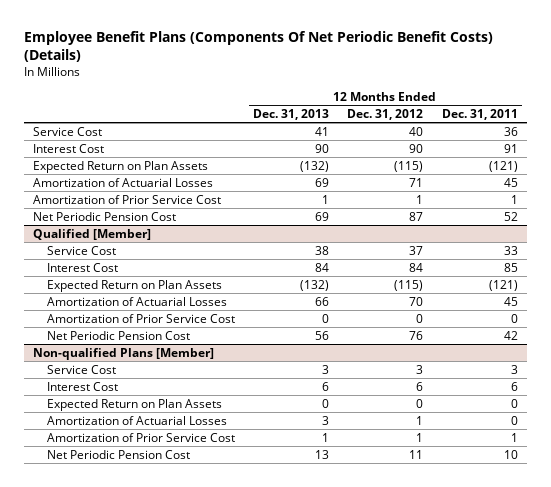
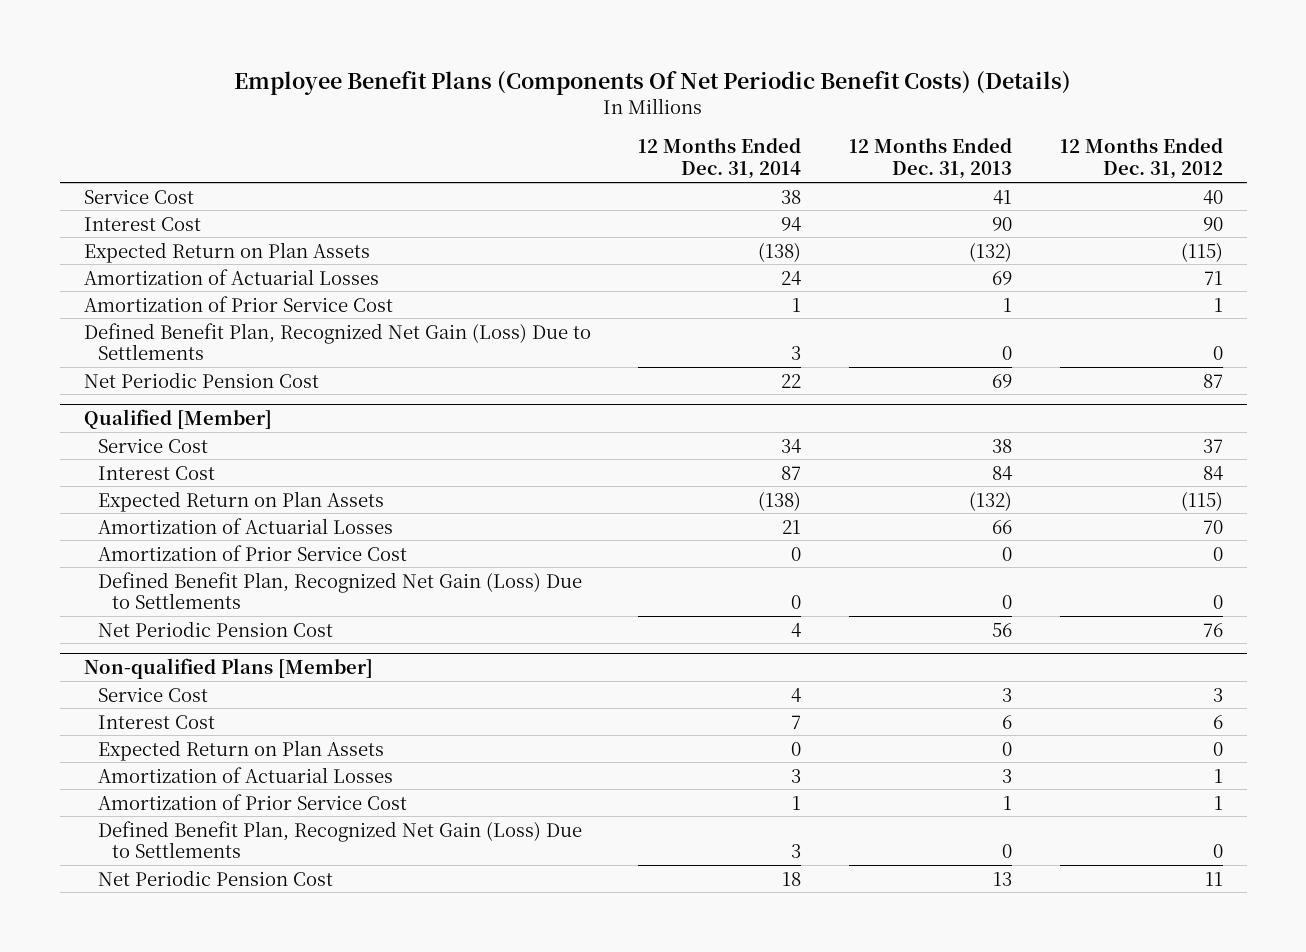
[441,109,518,121] Dec. 31, 2011 -> none
none -> [638,138,802,180] 12 Months Ended Dec. 31, 2014
none -> [83,322,591,361] Defined Benefit Plan, Recognized Net Gain (Loss) Due to Settlements
none -> [97,571,582,610] Defined Benefit Plan, Recognized Net Gain (Loss) Due to Settlements
none -> [97,820,582,859] Defined Benefit Plan, Recognized Net Gain (Loss) Due to Settlements

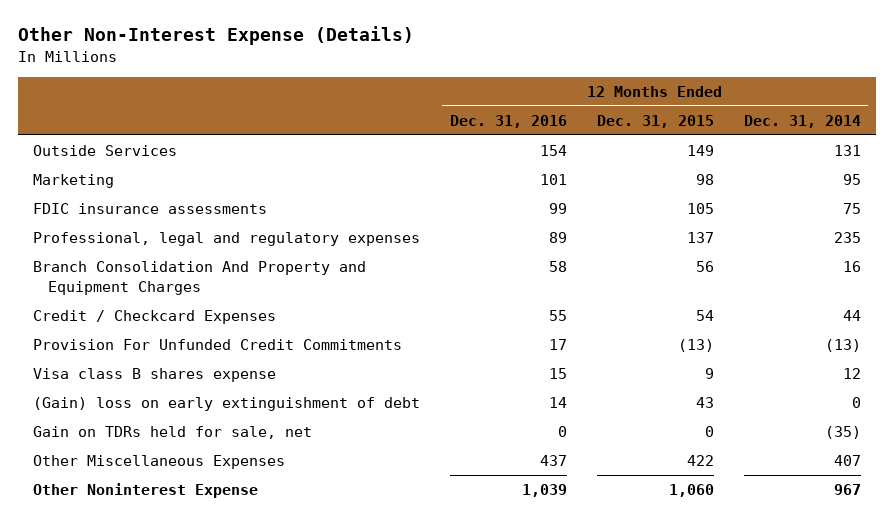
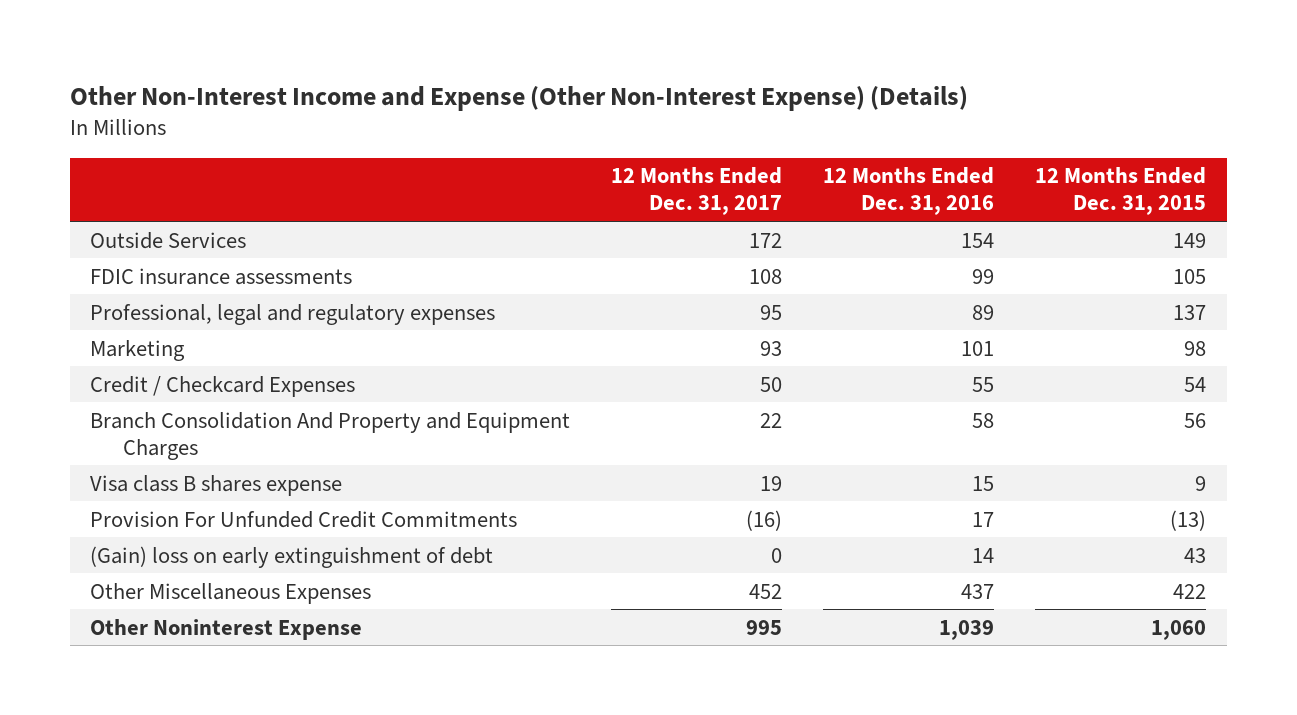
[17,26,414,46] Other Non-Interest Expense (Details) -> [69,85,968,111] Other Non-Interest Income and Expense (Other Non-Interest Expense) (Details)
[743,114,861,128] Dec. 31, 2014 -> none
none -> [611,167,783,216] 12 Months Ended Dec. 31, 2017
[32,174,114,189] Marketing -> [90,339,186,361] Marketing
[32,261,366,295] Branch Consolidation And Property and Equipment Charges -> [90,411,571,460] Branch Consolidation And Property and Equipment Charges
[32,339,402,351] Provision For Unfunded Credit Commitments -> [90,510,518,528] Provision For Unfunded Credit Commitments
[32,426,312,440] Gain on TDRs held for sale, net -> none

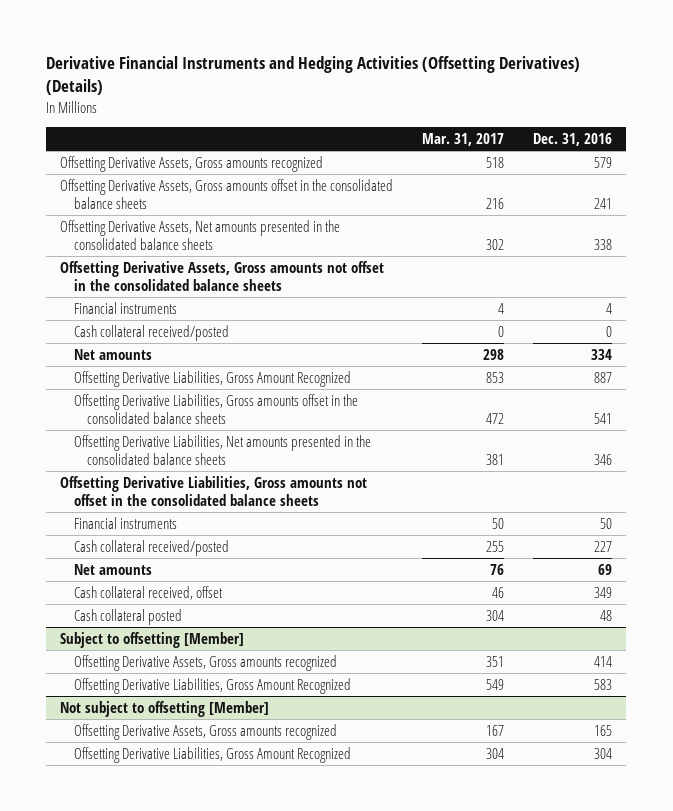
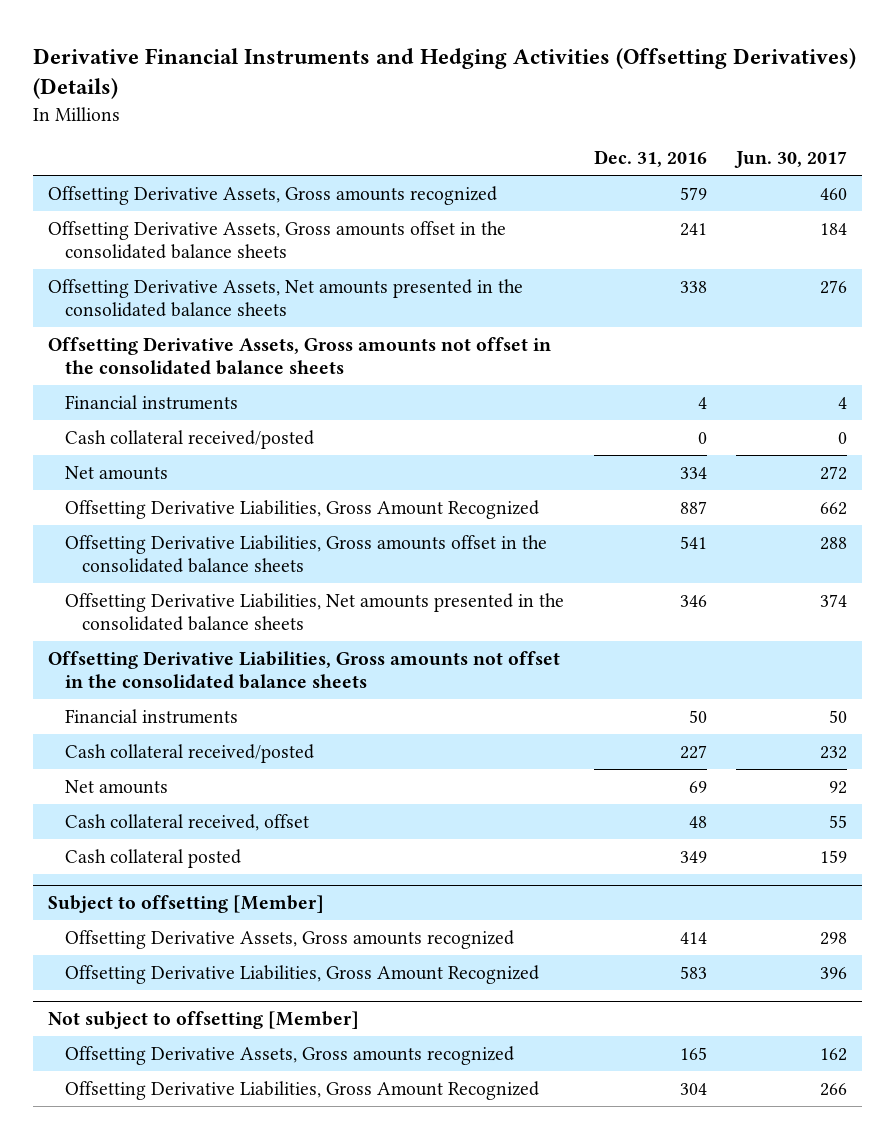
[422,133,505,147] Mar. 31, 2017 -> none
none -> [734,151,848,169] Jun. 30, 2017
[594,586,613,598] 349 -> [688,815,707,828] 48
[600,609,613,621] 48 -> [679,850,707,863] 349

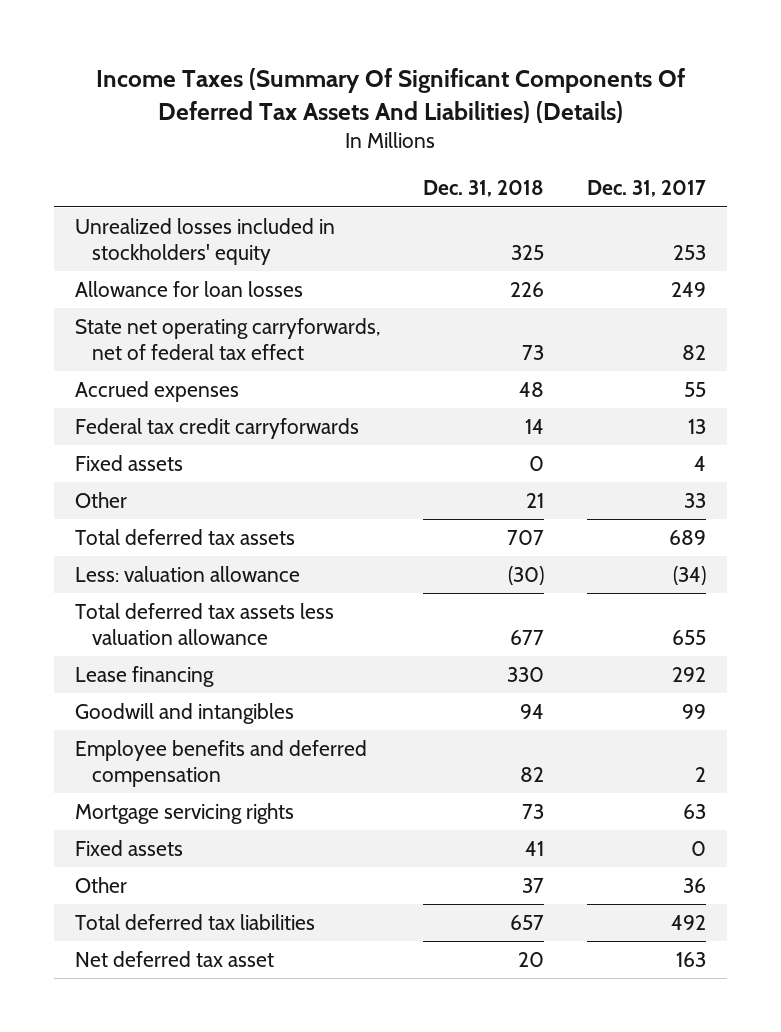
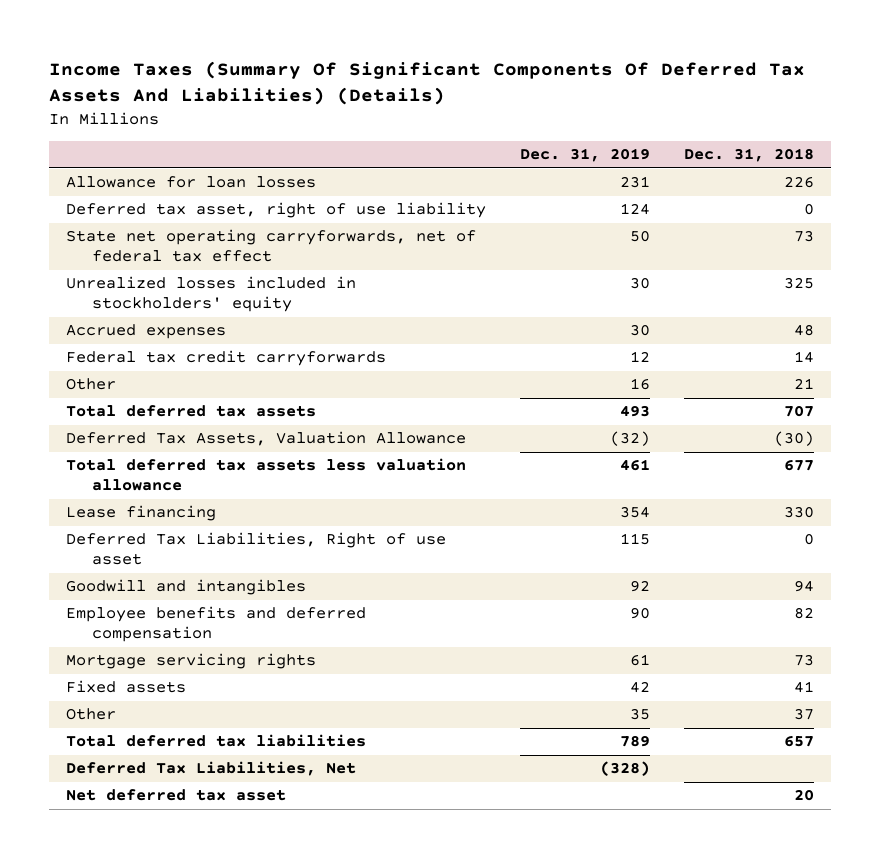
[586,180,706,198] Dec. 31, 2017 -> none
none -> [520,148,651,163] Dec. 31, 2019
none -> [66,202,487,219] Deferred tax asset, right of use liability
[75,217,336,265] Unrealized losses included in stockholders' equity -> [66,276,357,313] Unrealized losses included in stockholders' equity
[75,454,184,471] Fixed assets -> none
[75,565,301,582] Less: valuation allowance -> [66,431,467,447] Deferred Tax Assets, Valuation Allowance
none -> [66,532,447,566] Deferred Tax Liabilities, Right of use asset
none -> [66,761,357,777] Deferred Tax Liabilities, Net

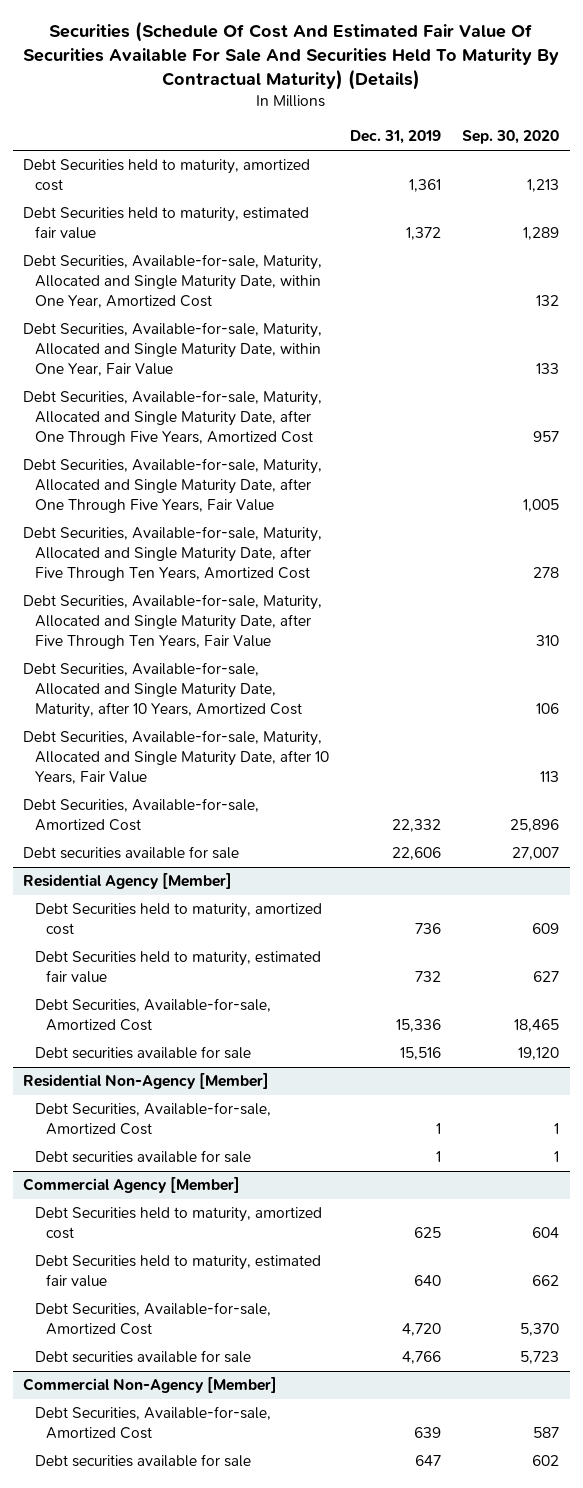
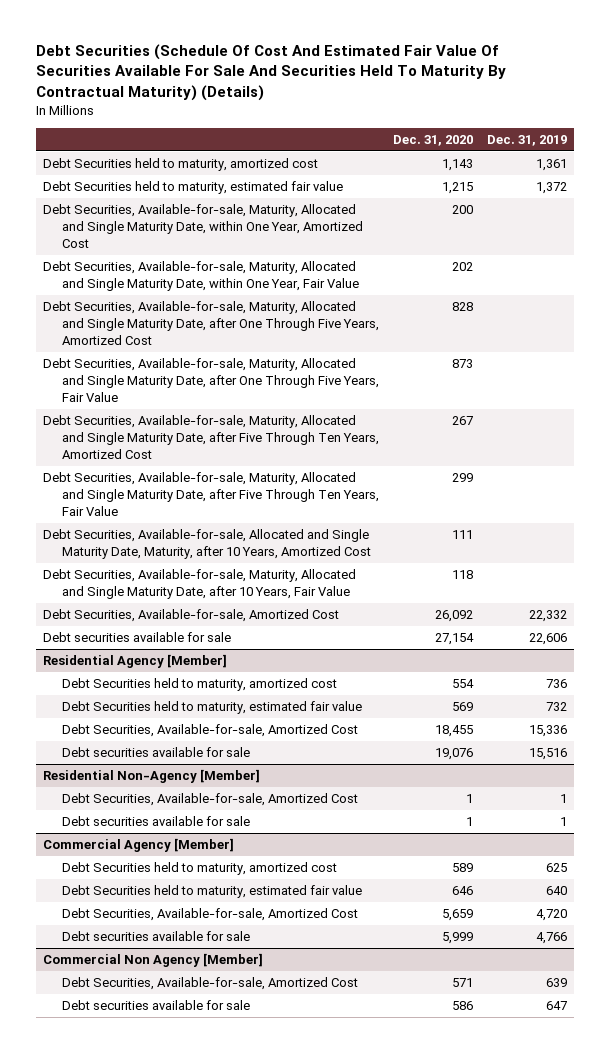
[23,20,560,91] Securities (Schedule Of Cost And Estimated Fair Value Of Securities Available For Sale And Securities Held To Maturity By Contractual Maturity) (Details) -> [35,44,506,101] Debt Securities (Schedule Of Cost And Estimated Fair Value Of Securities Available For Sale And Securities Held To Maturity By Contractual Maturity) (Details)
[462,130,560,145] Sep. 30, 2020 -> none
none -> [393,135,474,147] Dec. 31, 2020
[23,1377,278,1394] Commercial Non-Agency [Member] -> [42,953,263,968] Commercial Non Agency [Member]

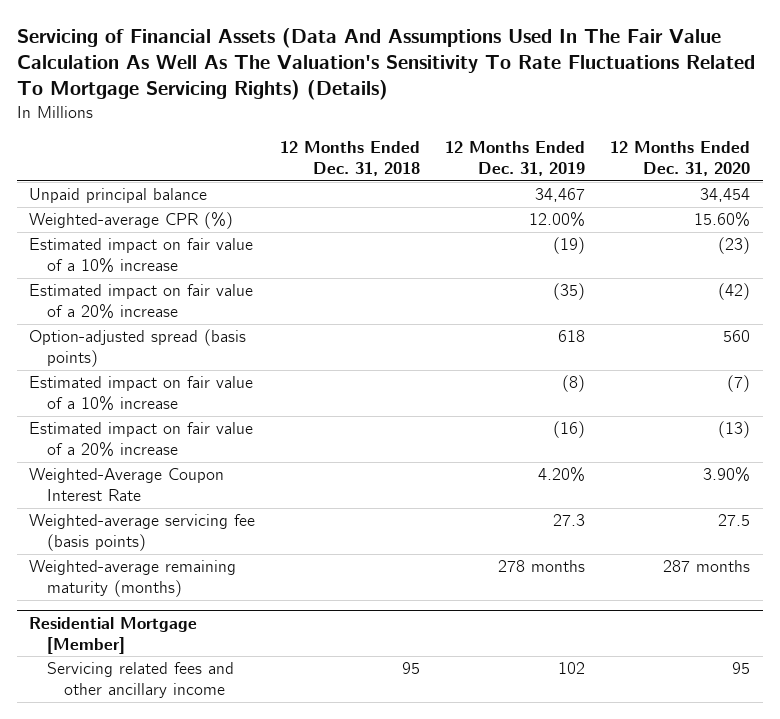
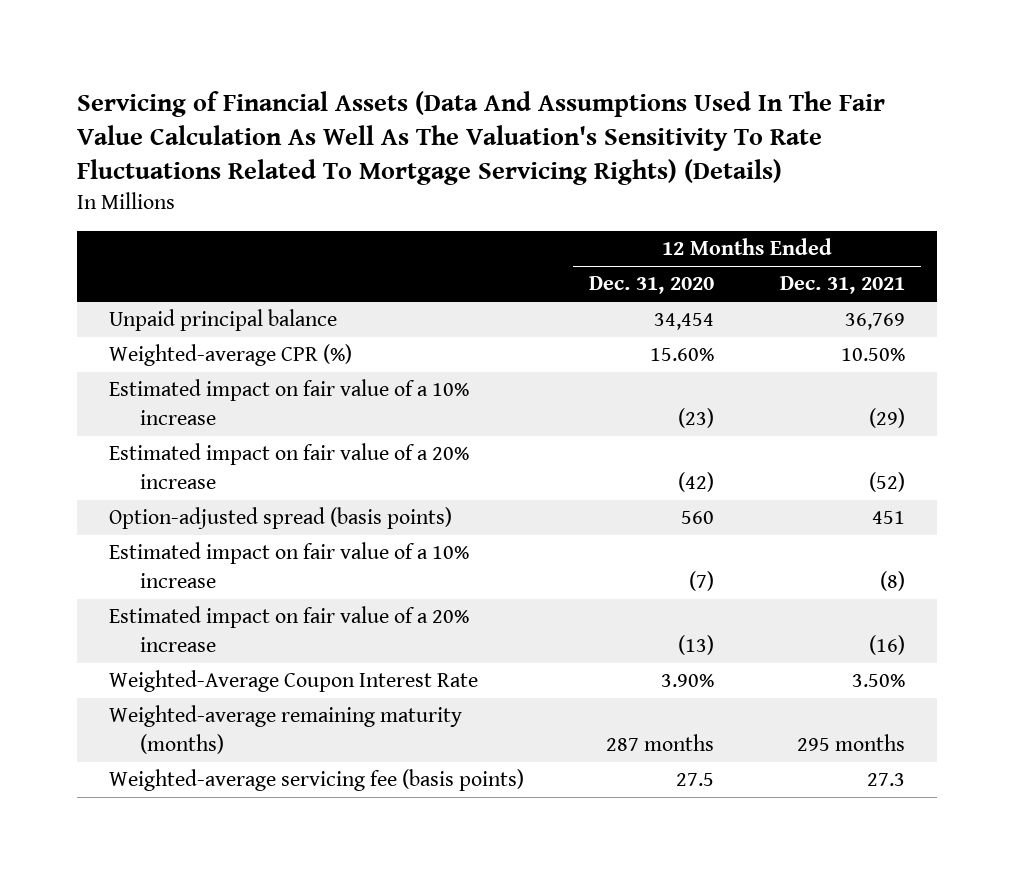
[280,141,421,177] 12 Months Ended Dec. 31, 2018 -> none
[445,141,586,177] 12 Months Ended Dec. 31, 2019 -> none
none -> [779,276,905,295] Dec. 31, 2021
[29,616,198,654] Residential Mortgage [Member] -> none
[46,662,234,699] Servicing related fees and other ancillary income -> none
[29,514,256,552] Weighted-average servicing fee (basis points) -> [109,769,525,792] Weighted-average servicing fee (basis points)

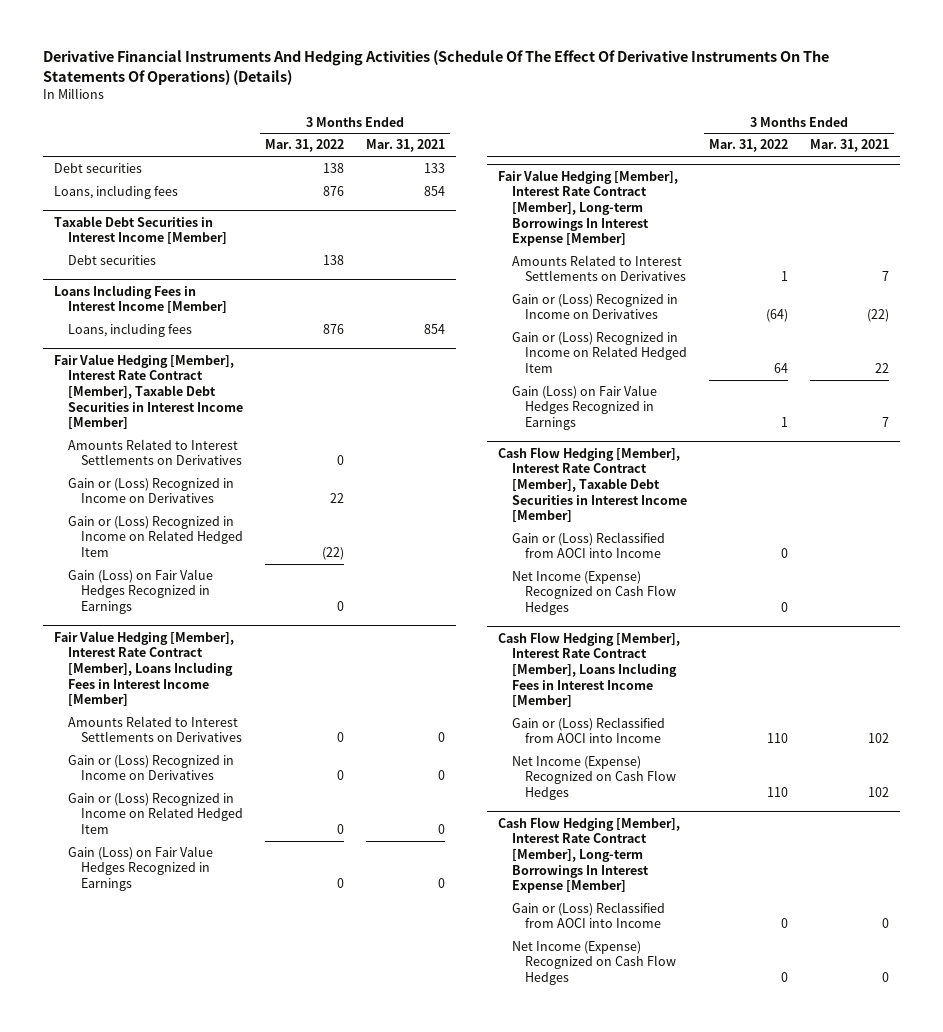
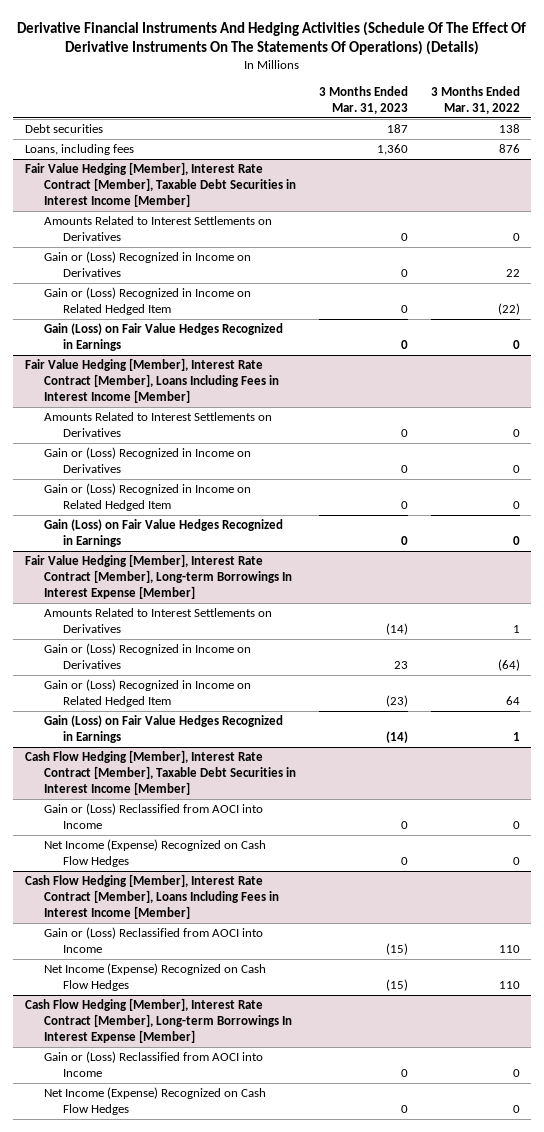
[365,139,445,153] Mar. 31, 2021 -> none
none -> [318,85,408,114] 3 Months Ended Mar. 31, 2023
[54,215,227,245] Taxable Debt Securities in Interest Income [Member] -> none
[67,254,156,265] Debt securities -> none
[54,284,227,314] Loans Including Fees in Interest Income [Member] -> none
[67,322,192,337] Loans, including fees -> none

